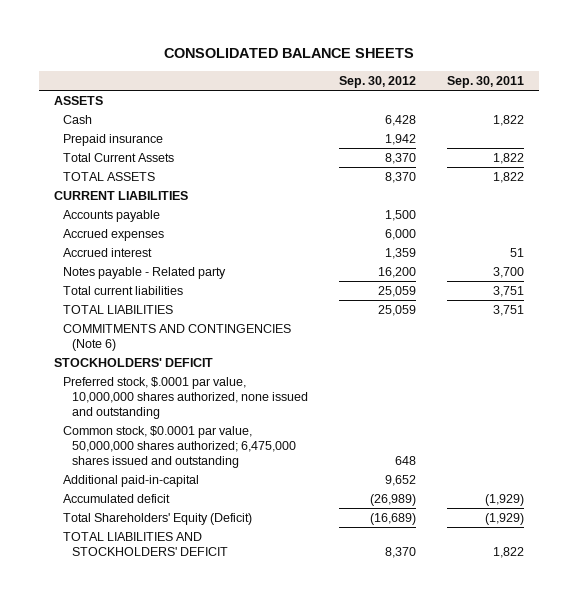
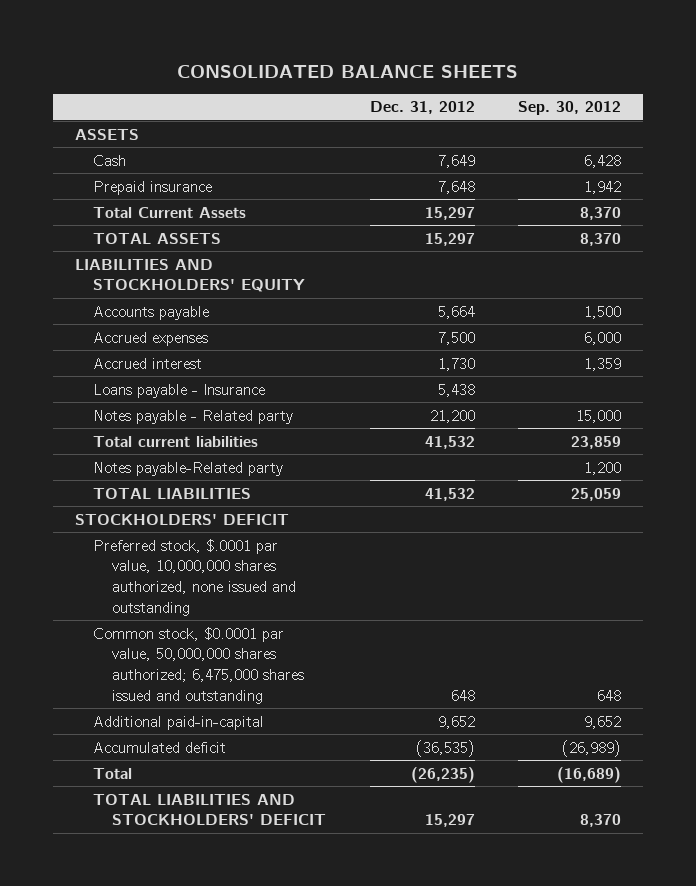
[446,75,524,88] Sep. 30, 2011 -> none
none -> [369,101,475,115] Dec. 31, 2012
[53,190,188,200] CURRENT LIABILITIES -> none
none -> [74,258,306,293] LIABILITIES AND STOCKHOLDERS' EQUITY
none -> [93,383,266,398] Loans payable - Insurance
[377,266,416,278] 16,200 -> [575,409,621,423] 15,000
[377,285,416,297] 25,059 -> [570,435,621,449] 23,859
none -> [93,461,284,476] Notes payable-Related party
[63,323,292,351] COMMITMENTS AND CONTINGENCIES (Note 6) -> none
[63,512,253,525] Total Shareholders' Equity (Deficit) -> [93,767,133,779] Total

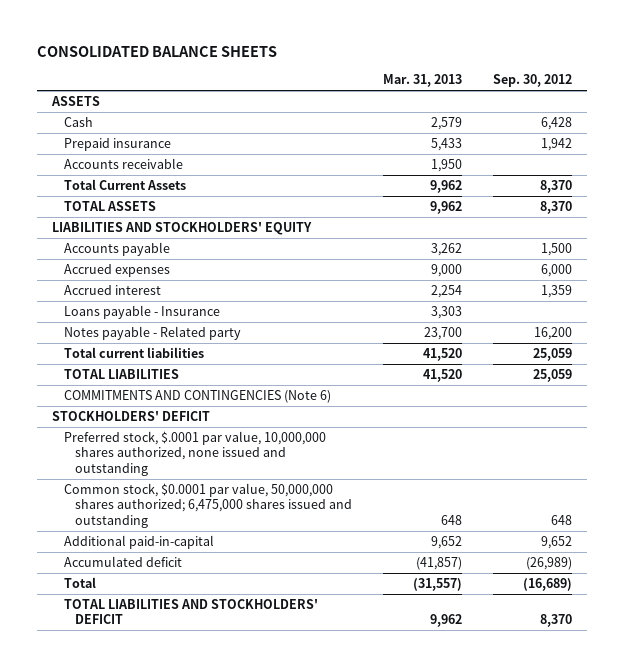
[369,101,475,115] Dec. 31, 2012 -> none
none -> [382,74,462,88] Mar. 31, 2013
none -> [63,158,183,170] Accounts receivable
[93,461,284,476] Notes payable-Related party -> none
[575,409,621,423] 15,000 -> [533,327,572,341] 16,200
[570,435,621,449] 23,859 -> [532,348,572,362] 25,059
none -> [63,390,331,404] COMMITMENTS AND CONTINGENCIES (Note 6)

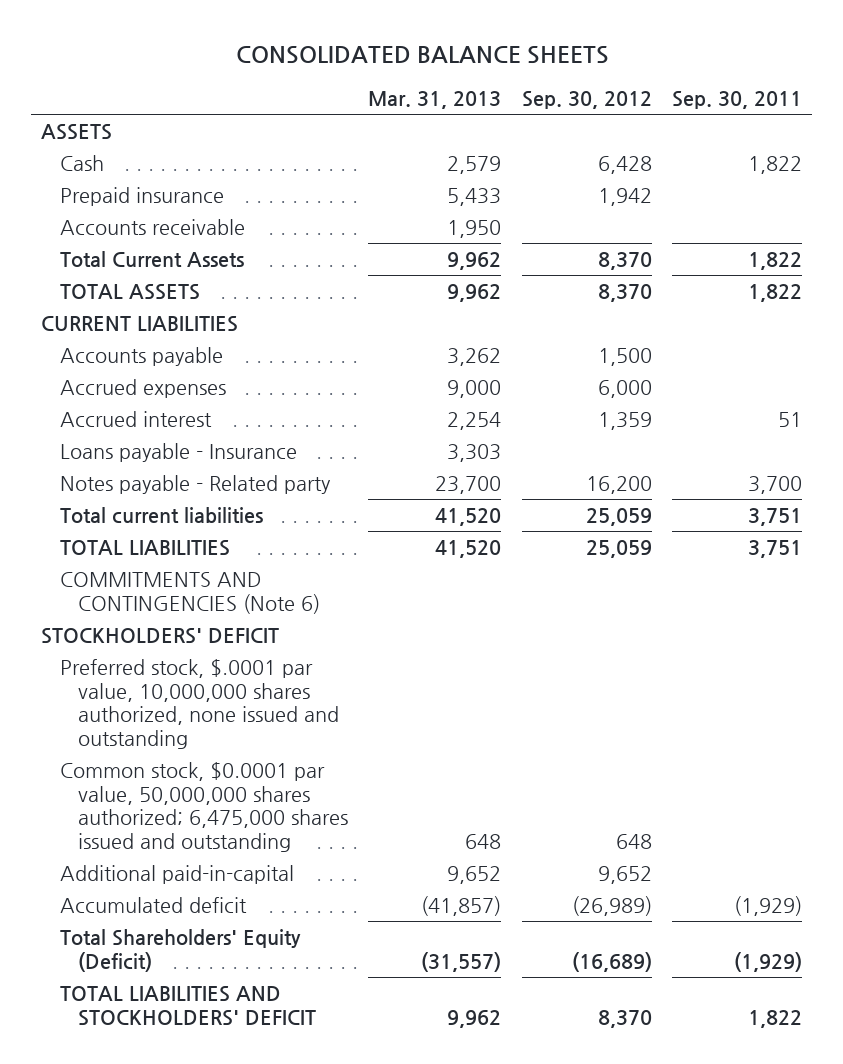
none -> [672,91,803,110] Sep. 30, 2011
[52,222,313,236] LIABILITIES AND STOCKHOLDERS' EQUITY -> none
none -> [41,316,239,333] CURRENT LIABILITIES
[63,577,96,589] Total -> [59,929,301,972] Total Shareholders' Equity (Deficit)

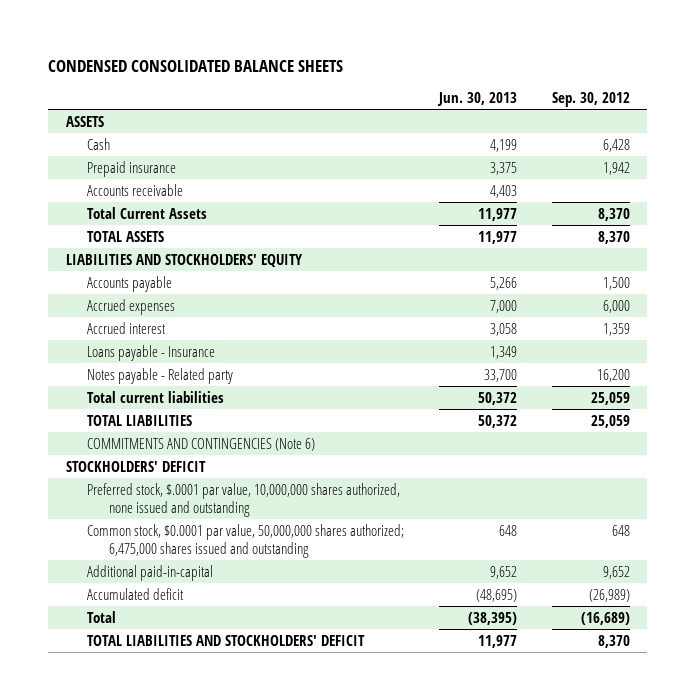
[235,46,609,65] CONSOLIDATED BALANCE SHEETS -> [48,59,344,72] CONDENSED CONSOLIDATED BALANCE SHEETS
[368,91,502,110] Mar. 31, 2013 -> none
[672,91,803,110] Sep. 30, 2011 -> none
none -> [437,92,518,107] Jun. 30, 2013
[41,316,239,333] CURRENT LIABILITIES -> none
none -> [65,253,303,267] LIABILITIES AND STOCKHOLDERS' EQUITY
[59,929,301,972] Total Shareholders' Equity (Deficit) -> [87,610,117,623] Total

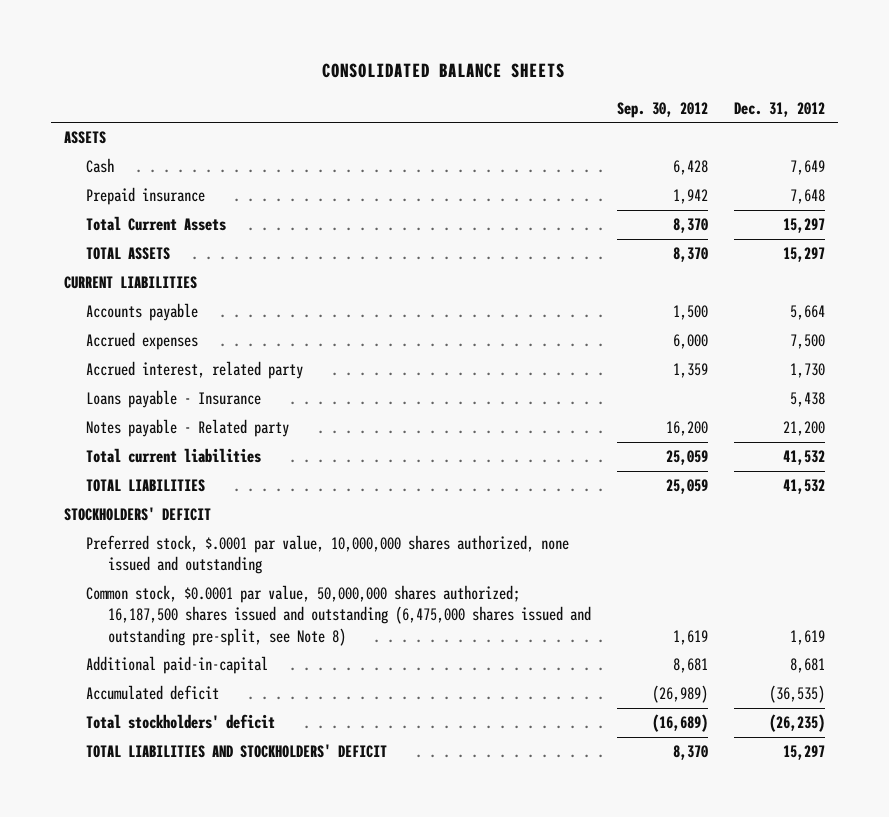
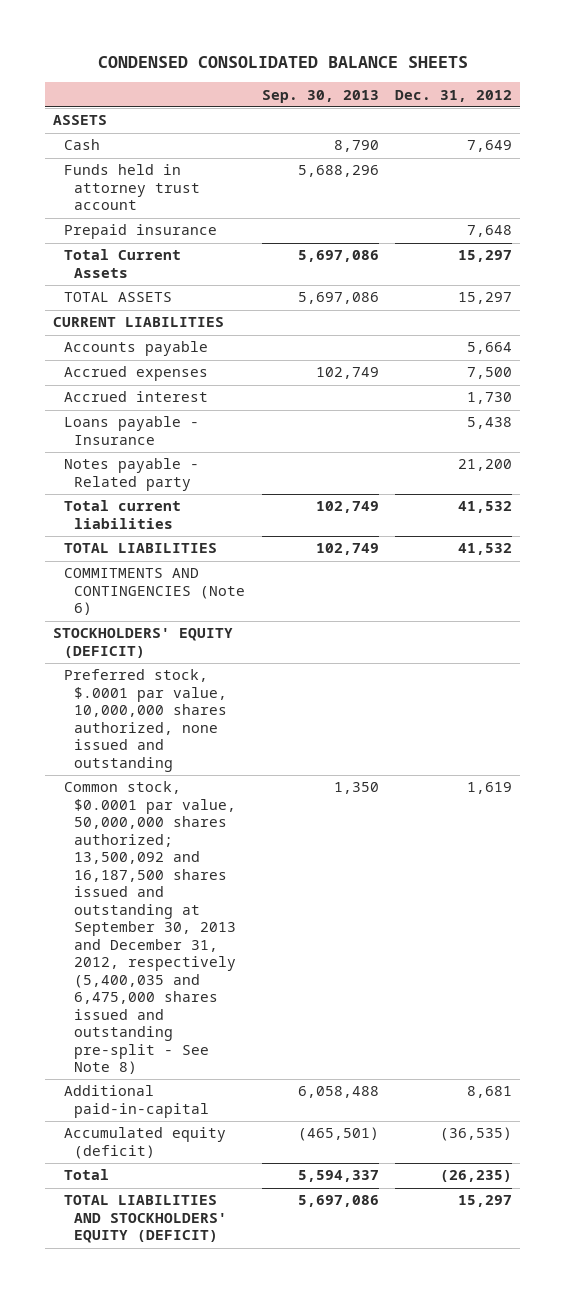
[322,62,566,78] CONSOLIDATED BALANCE SHEETS -> [97,55,468,68] CONDENSED CONSOLIDATED BALANCE SHEETS
[616,101,708,118] Sep. 30, 2012 -> none
none -> [261,89,379,103] Sep. 30, 2013
none -> [63,164,201,211] Funds held in attorney trust account
[85,361,303,380] Accrued interest, related party -> [63,391,208,403] Accrued interest
none -> [63,568,246,616] COMMITMENTS AND CONTINGENCIES (Note 6)
[64,507,212,522] STOCKHOLDERS' DEFICIT -> [53,628,234,658] STOCKHOLDERS' EQUITY (DEFICIT)
[85,585,591,646] Common stock, $0.0001 par value, 50,000,000 shares authorized; 16,187,500 shares issued and outstanding (6,475,000 shares issued and outstanding pre-split, see Note 8) -> [63,781,237,1075] Common stock, $0.0001 par value, 50,000,000 shares authorized; 13,500,092 and 16,187,500 shares issued and outstanding at September 30, 2013 and December 31, 2012, respectively (5,400,035 and 6,475,000 shares issued and outstanding pre-split - See Note 8)
[85,685,219,701] Accumulated deficit -> [63,1127,226,1159] Accumulated equity (deficit)
[85,714,275,730] Total stockholders' deficit -> [63,1169,109,1181] Total
[85,744,387,759] TOTAL LIABILITIES AND STOCKHOLDERS' DEFICIT -> [63,1195,228,1244] TOTAL LIABILITIES AND STOCKHOLDERS' EQUITY (DEFICIT)

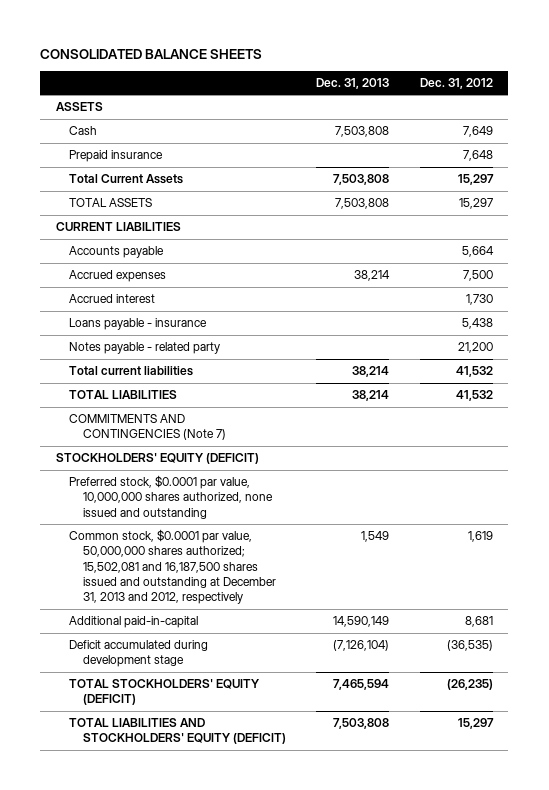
[97,55,468,68] CONDENSED CONSOLIDATED BALANCE SHEETS -> [40,48,263,59] CONSOLIDATED BALANCE SHEETS
[261,89,379,103] Sep. 30, 2013 -> none
none -> [316,77,390,89] Dec. 31, 2013
[63,164,201,211] Funds held in attorney trust account -> none
[63,416,199,445] Loans payable - Insurance -> [69,318,208,331] Loans payable - insurance
[63,458,199,491] Notes payable - Related party -> [69,342,221,355] Notes payable - related party
[63,568,246,616] COMMITMENTS AND CONTINGENCIES (Note 6) -> [69,414,226,441] COMMITMENTS AND CONTINGENCIES (Note 7)
[63,669,228,772] Preferred stock, $.0001 par value, 10,000,000 shares authorized, none issued and outstanding -> [69,475,273,519] Preferred stock, $0.0001 par value, 10,000,000 shares authorized, none issued and outstanding
[63,781,237,1075] Common stock, $0.0001 par value, 50,000,000 shares authorized; 13,500,092 and 16,187,500 shares issued and outstanding at September 30, 2013 and December 31, 2012, respectively (5,400,035 and 6,475,000 shares issued and outstanding pre-split - See Note 8) -> [69,529,276,605] Common stock, $0.0001 par value, 50,000,000 shares authorized; 15,502,081 and 16,187,500 shares issued and outstanding at December 31, 2013 and 2012, respectively
[63,1127,226,1159] Accumulated equity (deficit) -> [69,640,209,668] Deficit accumulated during development stage
[63,1169,109,1181] Total -> [69,679,261,706] TOTAL STOCKHOLDERS' EQUITY (DEFICIT)

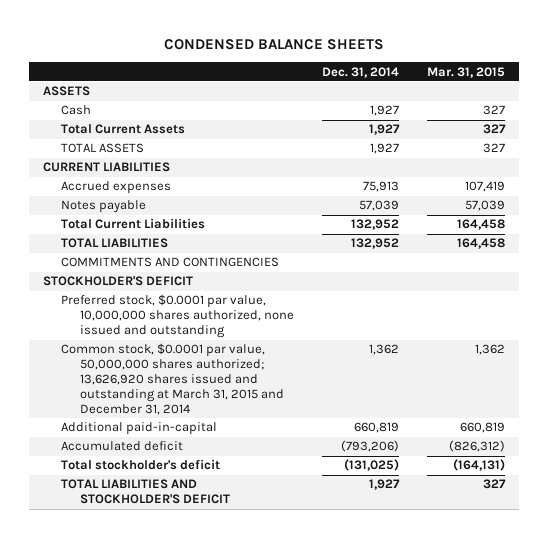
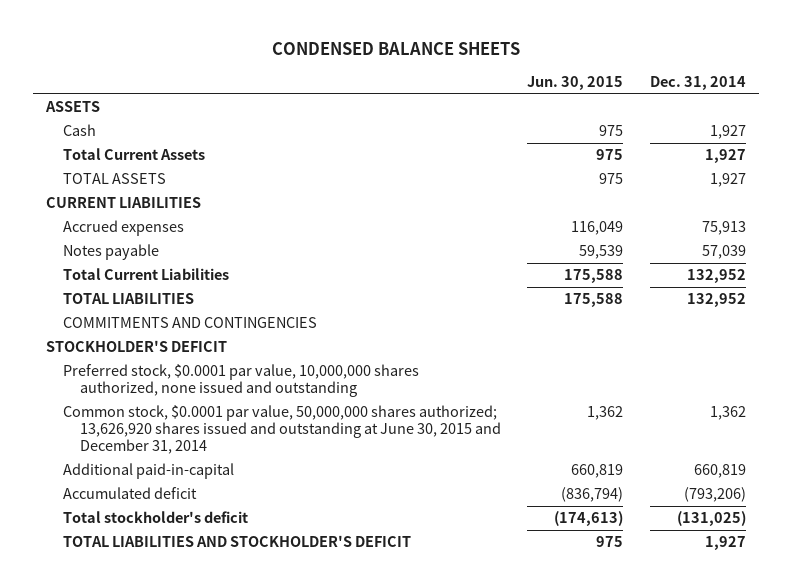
[427,66,506,78] Mar. 31, 2015 -> none
none -> [527,75,624,90] Jun. 30, 2015
[61,343,284,416] Common stock, $0.0001 par value, 50,000,000 shares authorized; 13,626,920 shares issued and outstanding at March 31, 2015 and December 31, 2014 -> [62,405,501,454] Common stock, $0.0001 par value, 50,000,000 shares authorized; 13,626,920 shares issued and outstanding at June 30, 2015 and December 31, 2014

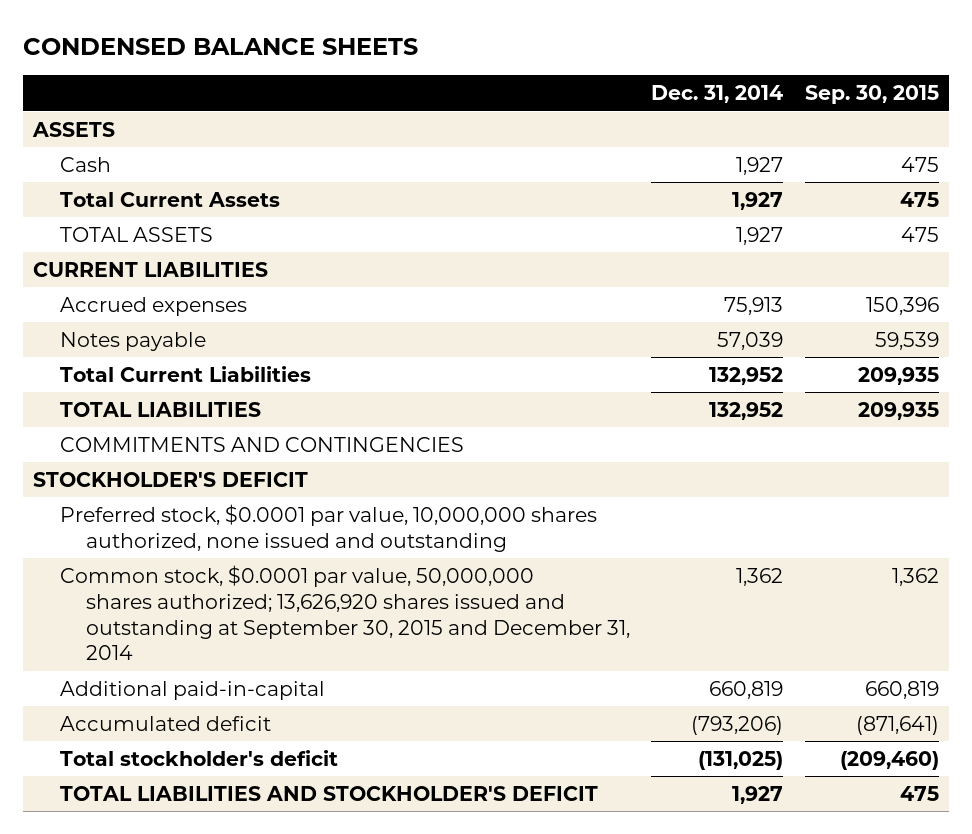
[527,75,624,90] Jun. 30, 2015 -> none
none -> [804,85,939,105] Sep. 30, 2015
[62,405,501,454] Common stock, $0.0001 par value, 50,000,000 shares authorized; 13,626,920 shares issued and outstanding at June 30, 2015 and December 31, 2014 -> [59,564,631,661] Common stock, $0.0001 par value, 50,000,000 shares authorized; 13,626,920 shares issued and outstanding at September 30, 2015 and December 31, 2014

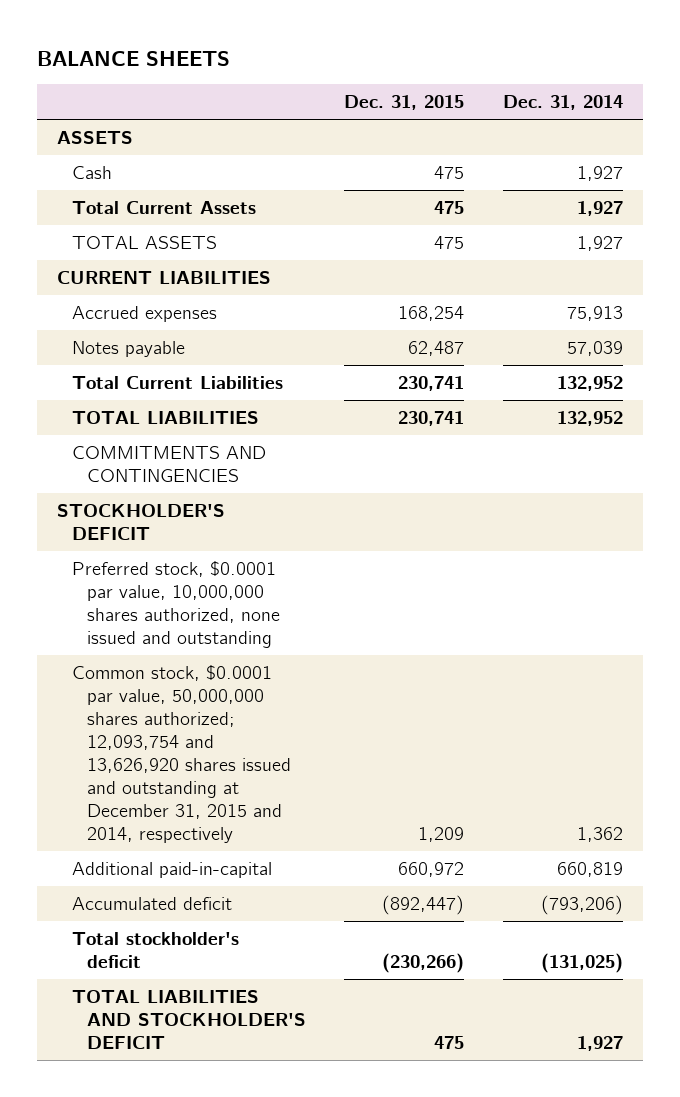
[22,37,418,55] CONDENSED BALANCE SHEETS -> [37,50,231,66] BALANCE SHEETS
[804,85,939,105] Sep. 30, 2015 -> none
none -> [344,94,465,110] Dec. 31, 2015
[59,564,631,661] Common stock, $0.0001 par value, 50,000,000 shares authorized; 13,626,920 shares issued and outstanding at September 30, 2015 and December 31, 2014 -> [71,665,291,843] Common stock, $0.0001 par value, 50,000,000 shares authorized; 12,093,754 and 13,626,920 shares issued and outstanding at December 31, 2015 and 2014, respectively

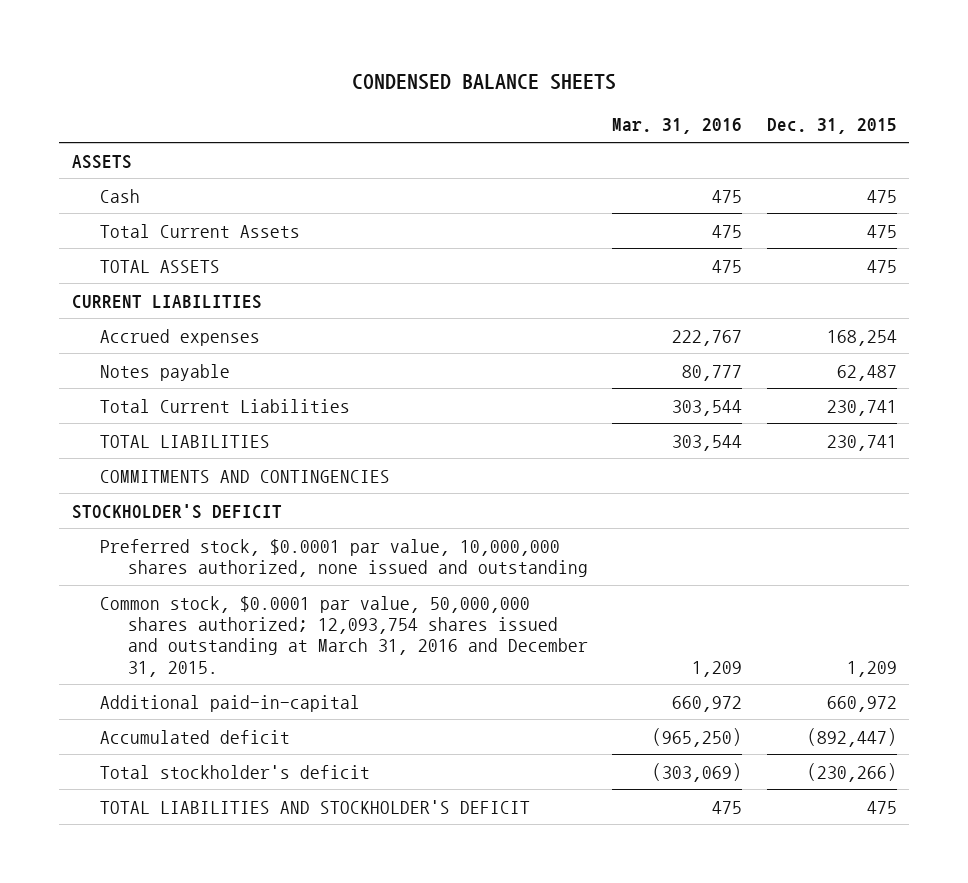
[37,50,231,66] BALANCE SHEETS -> [352,74,617,91] CONDENSED BALANCE SHEETS
[503,94,624,110] Dec. 31, 2014 -> none
none -> [612,118,743,135] Mar. 31, 2016
[71,665,291,843] Common stock, $0.0001 par value, 50,000,000 shares authorized; 12,093,754 and 13,626,920 shares issued and outstanding at December 31, 2015 and 2014, respectively -> [99,595,588,677] Common stock, $0.0001 par value, 50,000,000 shares authorized; 12,093,754 shares issued and outstanding at March 31, 2016 and December 31, 2015.

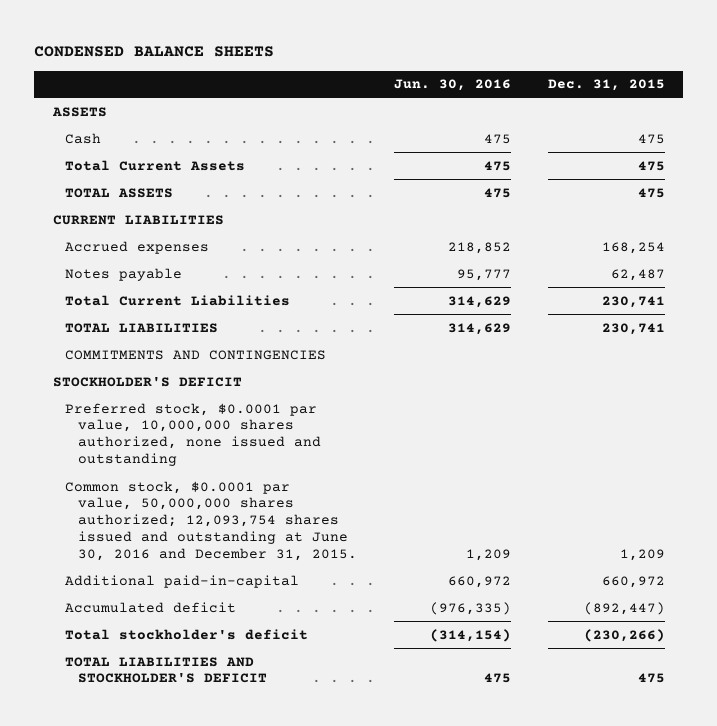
[612,118,743,135] Mar. 31, 2016 -> none
none -> [393,79,511,92] Jun. 30, 2016
[99,595,588,677] Common stock, $0.0001 par value, 50,000,000 shares authorized; 12,093,754 shares issued and outstanding at March 31, 2016 and December 31, 2015. -> [65,480,357,562] Common stock, $0.0001 par value, 50,000,000 shares authorized; 12,093,754 shares issued and outstanding at June 30, 2016 and December 31, 2015.

